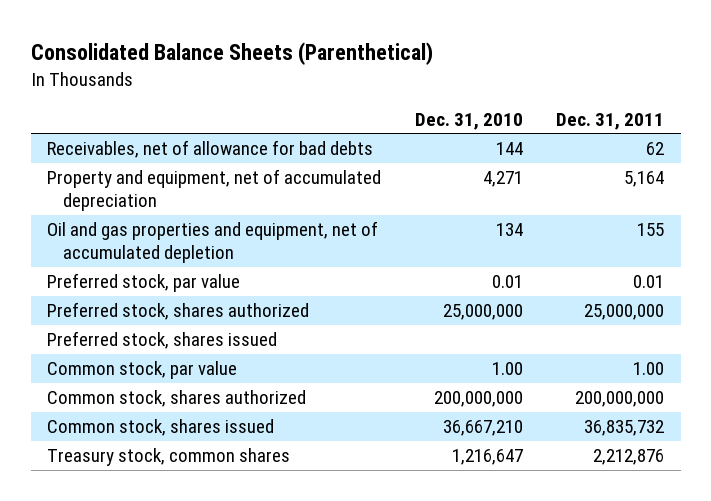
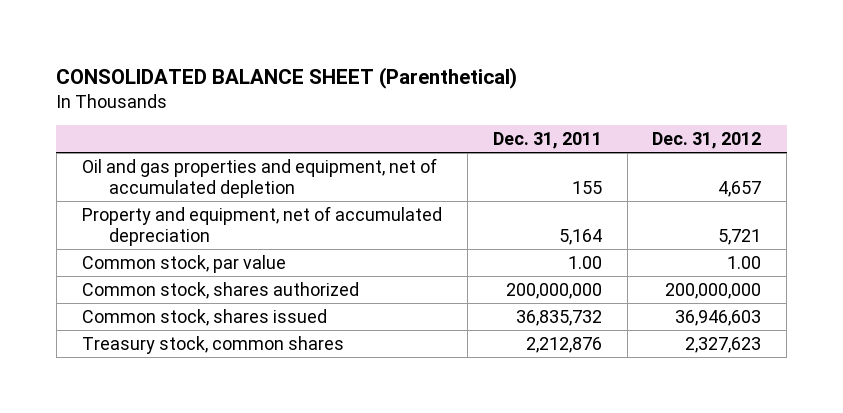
[30,42,433,66] Consolidated Balance Sheets (Parenthetical) -> [56,66,518,89] CONSOLIDATED BALANCE SHEET (Parenthetical)
[414,112,523,130] Dec. 31, 2010 -> none
none -> [652,132,762,150] Dec. 31, 2012
[47,139,374,158] Receivables, net of allowance for bad debts -> none
[47,272,241,292] Preferred stock, par value -> none
[47,301,310,320] Preferred stock, shares authorized -> none
[47,330,278,349] Preferred stock, shares issued -> none
[47,168,382,212] Property and equipment, net of accumulated depreciation -> [81,205,442,247] Property and equipment, net of accumulated depreciation

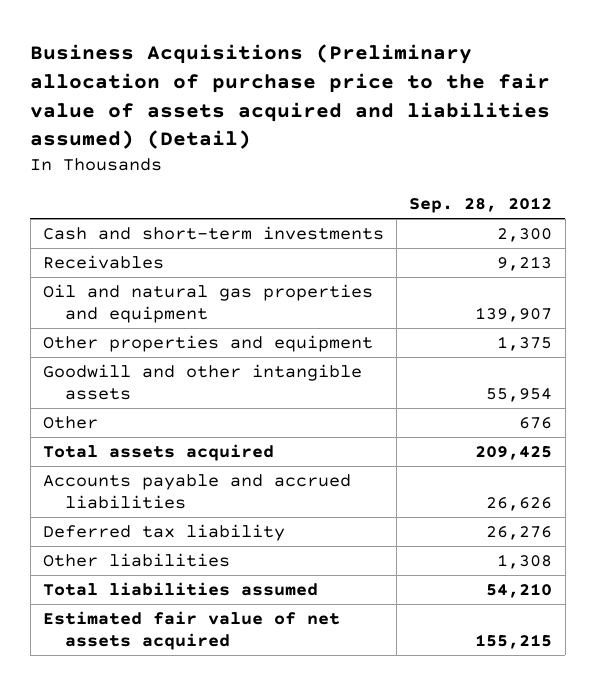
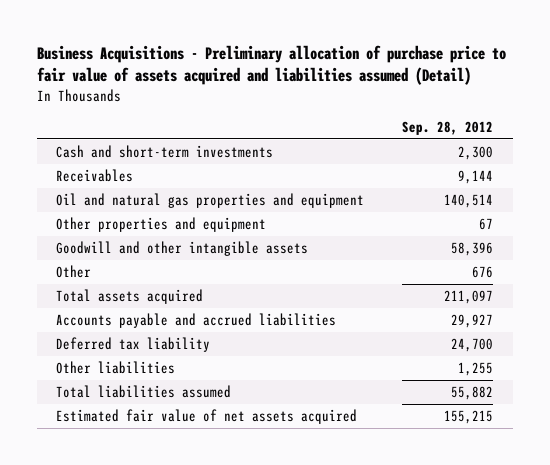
[30,43,551,150] Business Acquisitions (Preliminary allocation of purchase price to the fair value of assets acquired and liabilities assumed) (Detail) -> [36,45,506,86] Business Acquisitions - Preliminary allocation of purchase price to fair value of assets acquired and liabilities assumed (Detail)
[497,255,553,271] 9,213 -> [458,169,494,184] 9,144
[475,306,553,322] 139,907 -> [444,193,494,208] 140,514
[497,335,553,351] 1,375 -> [479,217,494,230] 67
[486,387,553,402] 55,954 -> [451,241,494,256] 58,396
[475,445,553,460] 209,425 -> [444,289,494,304] 211,097
[486,496,553,511] 26,626 -> [451,313,494,328] 29,927
[486,525,553,540] 26,276 -> [451,337,494,352] 24,700
[497,553,553,569] 1,308 -> [458,361,494,376] 1,255
[486,582,553,598] 54,210 -> [451,385,494,400] 55,882

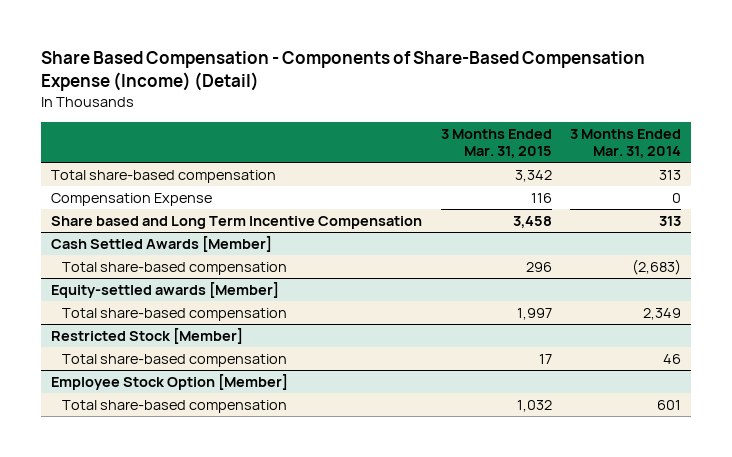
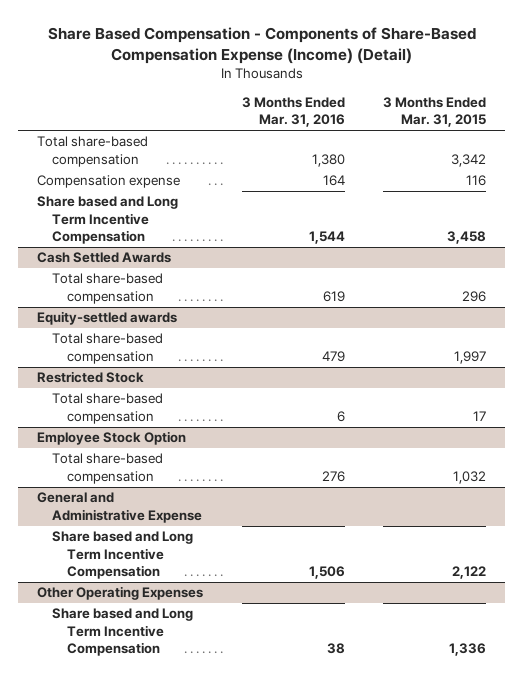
[570,128,682,159] 3 Months Ended Mar. 31, 2014 -> none
none -> [241,96,345,128] 3 Months Ended Mar. 31, 2016
[50,193,212,207] Compensation Expense -> [37,175,181,189] Compensation expense
[50,236,272,253] Cash Settled Awards [Member] -> [37,252,172,264] Cash Settled Awards
[50,282,279,299] Equity-settled awards [Member] -> [37,311,178,326] Equity-settled awards
[50,328,243,345] Restricted Stock [Member] -> [37,371,145,384] Restricted Stock
[50,374,288,391] Employee Stock Option [Member] -> [37,431,187,446] Employee Stock Option
none -> [37,492,203,523] General and Administrative Expense
none -> [52,531,194,580] Share based and Long Term Incentive Compensation
none -> [37,586,204,601] Other Operating Expenses
none -> [52,608,194,657] Share based and Long Term Incentive Compensation

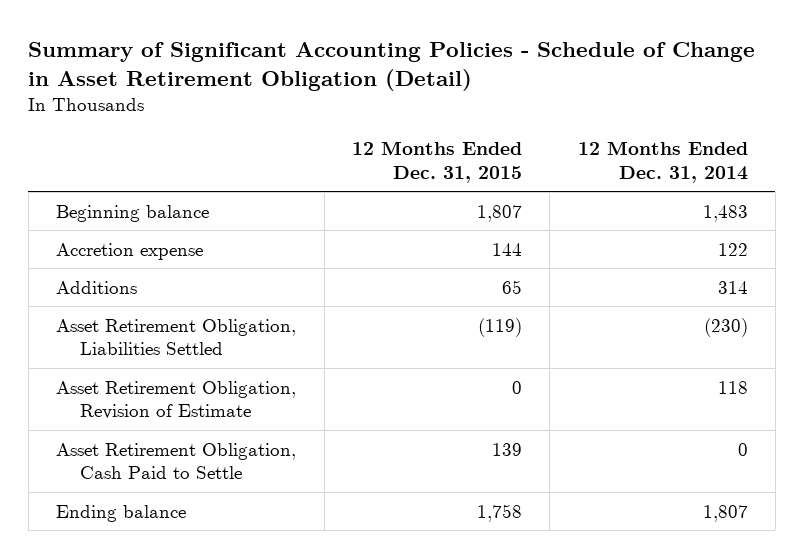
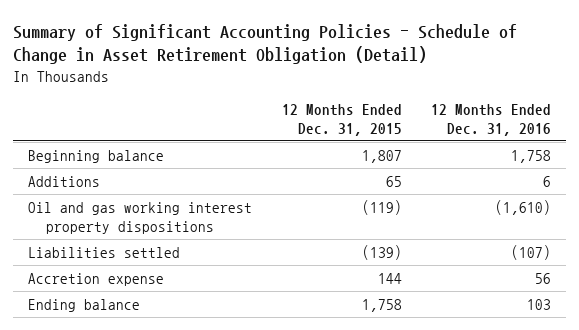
[577,141,748,183] 12 Months Ended Dec. 31, 2014 -> none
none -> [431,103,552,136] 12 Months Ended Dec. 31, 2016
[56,380,297,419] Asset Retirement Obligation, Revision of Estimate -> none
[56,442,297,479] Asset Retirement Obligation, Cash Paid to Settle -> none
[56,318,297,355] Asset Retirement Obligation, Liabilities Settled -> [27,201,252,234] Oil and gas working interest property dispositions
none -> [27,246,180,258] Liabilities settled
[56,242,204,260] Accretion expense -> [27,272,164,286] Accretion expense

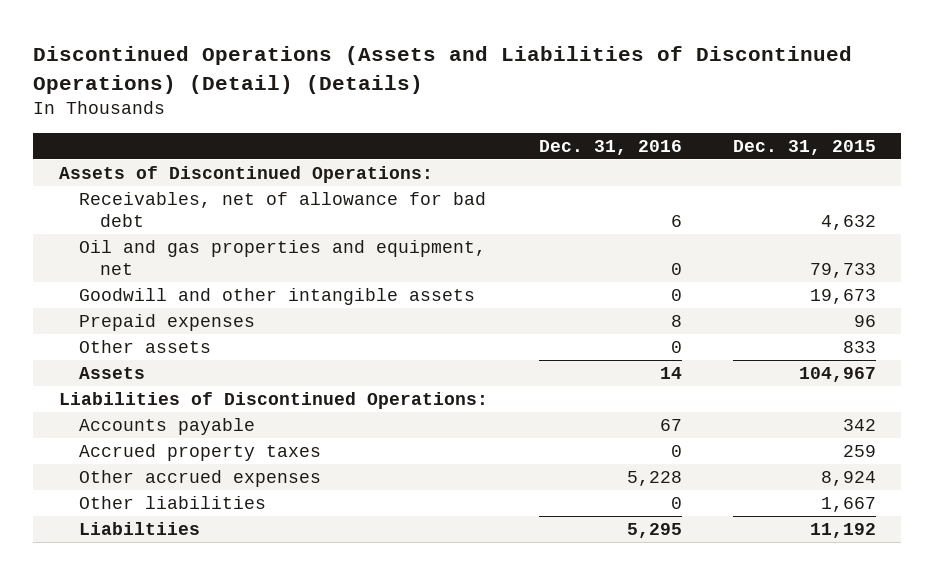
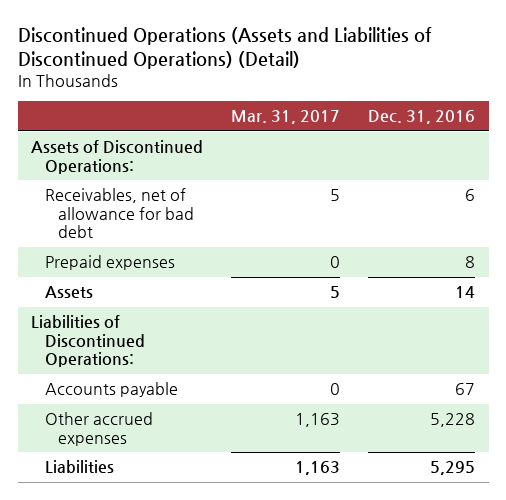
[33,46,853,94] Discontinued Operations (Assets and Liabilities of Discontinued Operations) (Detail) (Details) -> [17,27,432,70] Discontinued Operations (Assets and Liabilities of Discontinued Operations) (Detail)
[732,139,876,155] Dec. 31, 2015 -> none
none -> [231,110,341,125] Mar. 31, 2017
[79,240,487,276] Oil and gas properties and equipment, net -> none
[79,288,476,306] Goodwill and other intangible assets -> none
[79,340,212,354] Other assets -> none
[79,444,322,462] Accrued property taxes -> none
[79,496,267,510] Other liabilities -> none
[79,522,201,536] Liabiltiies -> [44,460,114,474] Liabilities

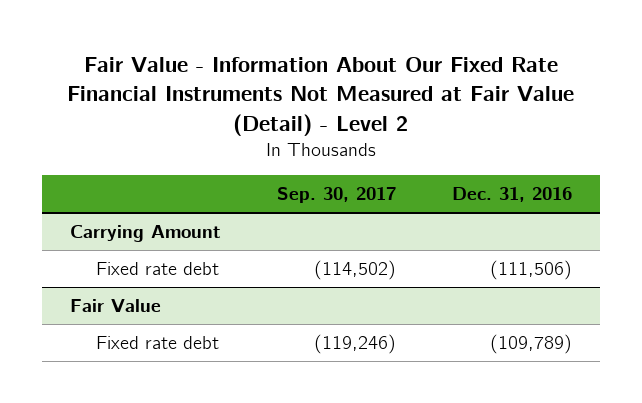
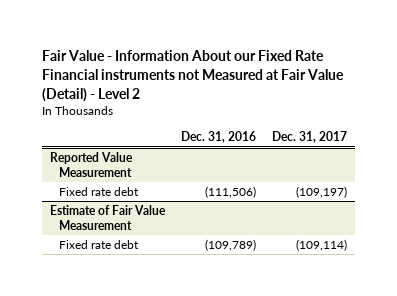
[66,56,574,136] Fair Value - Information About Our Fixed Rate Financial Instruments Not Measured at Fair Value (Detail) - Level 2 -> [42,50,345,102] Fair Value - Information About our Fixed Rate Financial instruments not Measured at Fair Value (Detail) - Level 2
[276,187,396,204] Sep. 30, 2017 -> none
none -> [271,131,347,144] Dec. 31, 2017
[70,225,222,243] Carrying Amount -> [50,151,134,177] Reported Value Measurement
[70,299,162,313] Fair Value -> [50,204,167,230] Estimate of Fair Value Measurement

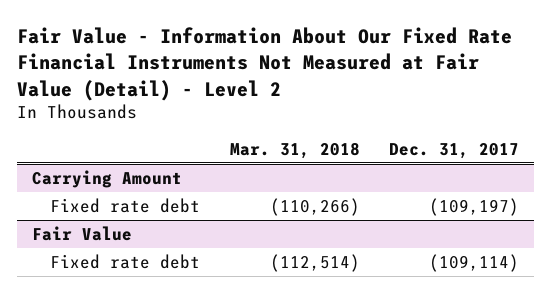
[42,50,345,102] Fair Value - Information About our Fixed Rate Financial instruments not Measured at Fair Value (Detail) - Level 2 -> [16,27,512,101] Fair Value - Information About Our Fixed Rate Financial Instruments Not Measured at Fair Value (Detail) - Level 2
[180,131,256,144] Dec. 31, 2016 -> none
none -> [229,142,360,160] Mar. 31, 2018
[50,151,134,177] Reported Value Measurement -> [31,169,182,188] Carrying Amount
[50,204,167,230] Estimate of Fair Value Measurement -> [31,225,132,241] Fair Value

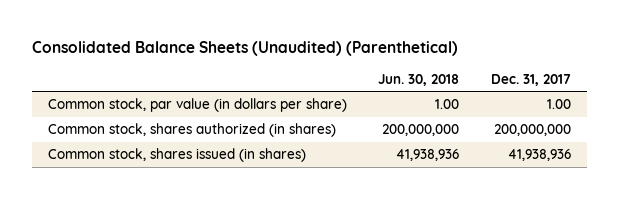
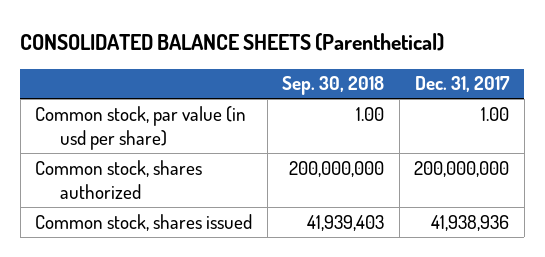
[31,41,458,57] Consolidated Balance Sheets (Unaudited) (Parenthetical) -> [20,32,445,51] CONSOLIDATED BALANCE SHEETS (Parenthetical)
[378,73,460,86] Jun. 30, 2018 -> none
none -> [282,76,385,96] Sep. 30, 2018
[47,98,347,113] Common stock, par value (in dollars per share) -> [35,105,247,150] Common stock, par value (in usd per share)
[47,123,336,138] Common stock, shares authorized (in shares) -> [35,159,203,199] Common stock, shares authorized
[47,148,306,163] Common stock, shares issued (in shares) -> [35,213,253,231] Common stock, shares issued

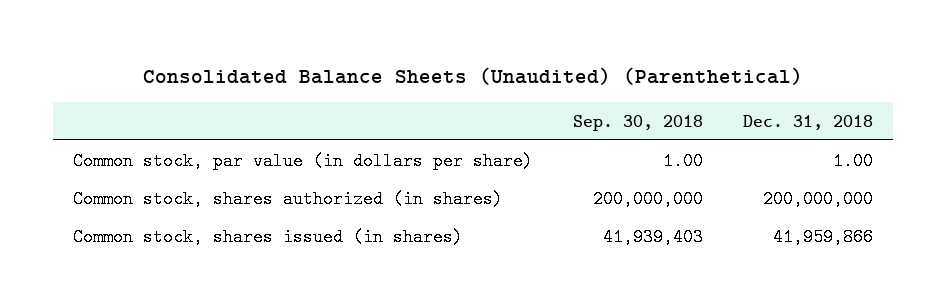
[20,32,445,51] CONSOLIDATED BALANCE SHEETS (Parenthetical) -> [143,67,804,86] Consolidated Balance Sheets (Unaudited) (Parenthetical)
[415,76,511,93] Dec. 31, 2017 -> none
none -> [743,114,874,130] Dec. 31, 2018
[35,105,247,150] Common stock, par value (in usd per share) -> [73,151,534,170] Common stock, par value (in dollars per share)
[35,159,203,199] Common stock, shares authorized -> [73,189,504,208] Common stock, shares authorized (in shares)
[35,213,253,231] Common stock, shares issued -> [73,227,464,246] Common stock, shares issued (in shares)

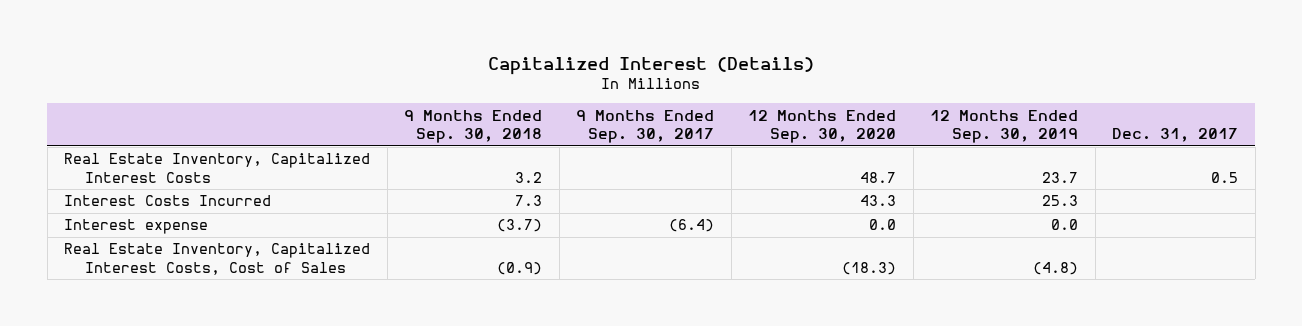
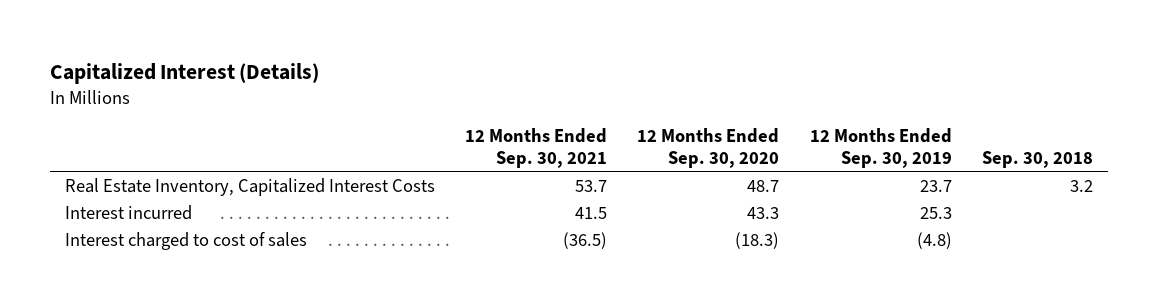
[404,109,543,144] 9 Months Ended Sep. 30, 2018 -> none
[576,109,715,144] 9 Months Ended Sep. 30, 2017 -> none
[1112,128,1239,143] Dec. 31, 2017 -> none
none -> [465,128,608,169] 12 Months Ended Sep. 30, 2021
none -> [982,151,1094,169] Sep. 30, 2018
[64,219,209,235] Interest expense -> none
[64,195,272,207] Interest Costs Incurred -> [64,204,192,220] Interest incurred
[64,243,371,275] Real Estate Inventory, Capitalized Interest Costs, Cost of Sales -> [64,231,307,250] Interest charged to cost of sales

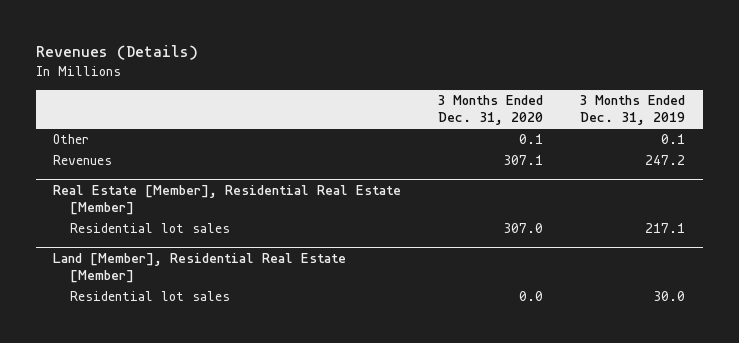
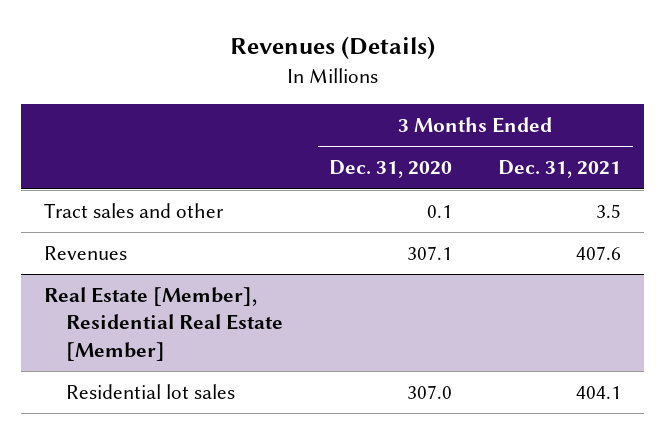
[579,95,686,126] 3 Months Ended Dec. 31, 2019 -> none
none -> [498,160,622,179] Dec. 31, 2021
[53,134,90,145] Other -> [44,203,225,219] Tract sales and other
[53,252,347,283] Land [Member], Residential Real Estate [Member] -> none
[69,291,230,302] Residential lot sales -> none

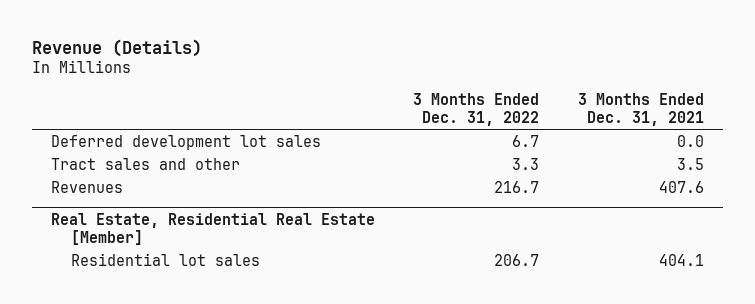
[229,36,435,60] Revenues (Details) -> [31,39,202,58] Revenue (Details)
[329,160,453,179] Dec. 31, 2020 -> none
none -> [413,92,540,126] 3 Months Ended Dec. 31, 2022
none -> [50,134,321,150] Deferred development lot sales
[44,287,284,361] Real Estate [Member], Residential Real Estate [Member] -> [50,212,375,245] Real Estate, Residential Real Estate [Member]

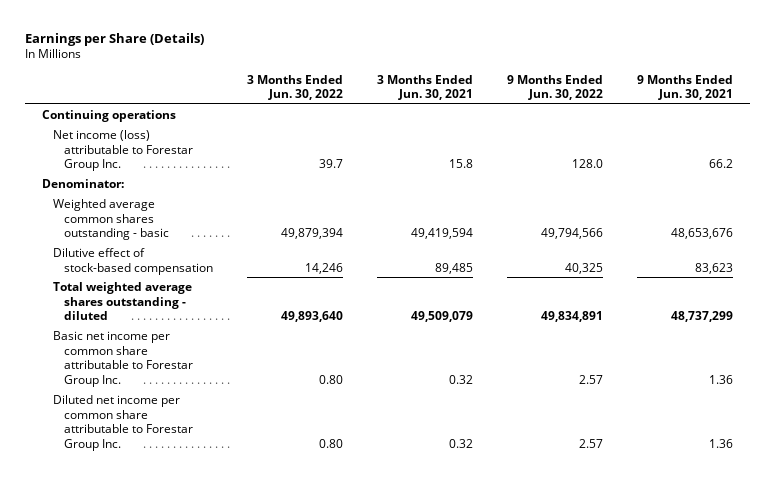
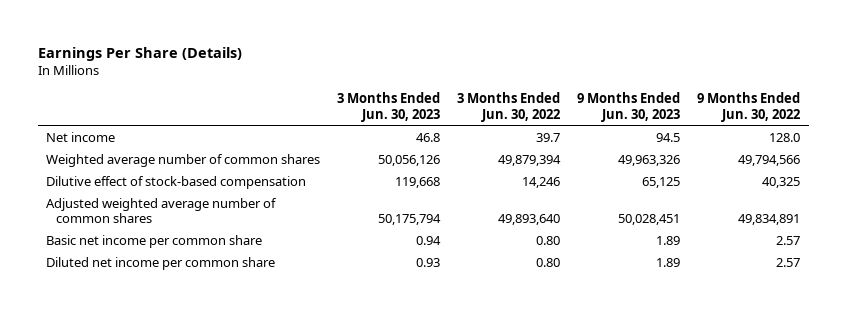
[24,32,204,46] Earnings per Share (Details) -> [37,46,242,61] Earnings Per Share (Details)
[376,74,473,101] 3 Months Ended Jun. 30, 2021 -> none
[637,74,734,101] 9 Months Ended Jun. 30, 2021 -> none
none -> [337,92,441,122] 3 Months Ended Jun. 30, 2023
none -> [577,92,681,122] 9 Months Ended Jun. 30, 2023
[41,109,176,122] Continuing operations -> none
[41,178,124,188] Denominator: -> none
[52,129,193,172] Net income (loss) attributable to Forestar Group Inc. -> [46,131,116,142] Net income
[52,198,169,241] Weighted average common shares outstanding - basic -> [46,153,321,167] Weighted average number of common shares
[52,281,192,321] Total weighted average shares outstanding - diluted -> [46,197,278,223] Adjusted weighted average number of common shares
[52,330,193,387] Basic net income per common share attributable to Forestar Group Inc. -> [46,234,263,248] Basic net income per common share
[52,394,193,451] Diluted net income per common share attributable to Forestar Group Inc. -> [46,256,276,270] Diluted net income per common share

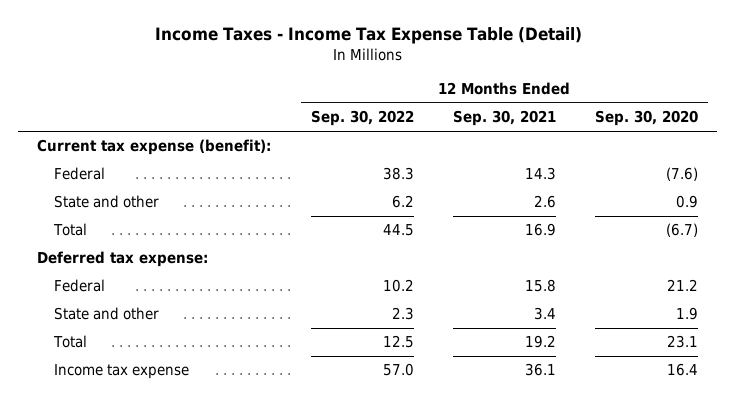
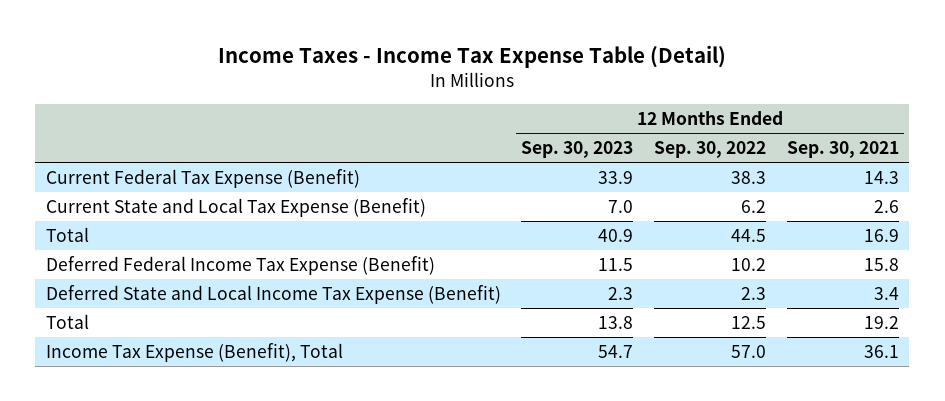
[594,110,698,127] Sep. 30, 2020 -> none
none -> [521,141,634,159] Sep. 30, 2023
[37,139,272,156] Current tax expense (benefit): -> none
[54,167,106,181] Federal -> [45,168,360,188] Current Federal Tax Expense (Benefit)
[54,195,160,209] State and other -> [45,197,426,217] Current State and Local Tax Expense (Benefit)
[37,251,209,268] Deferred tax expense: -> none
[54,279,106,293] Federal -> [45,255,435,275] Deferred Federal Income Tax Expense (Benefit)
[54,307,160,321] State and other -> [45,284,501,304] Deferred State and Local Income Tax Expense (Benefit)
[54,364,190,380] Income tax expense -> [45,342,343,362] Income Tax Expense (Benefit), Total

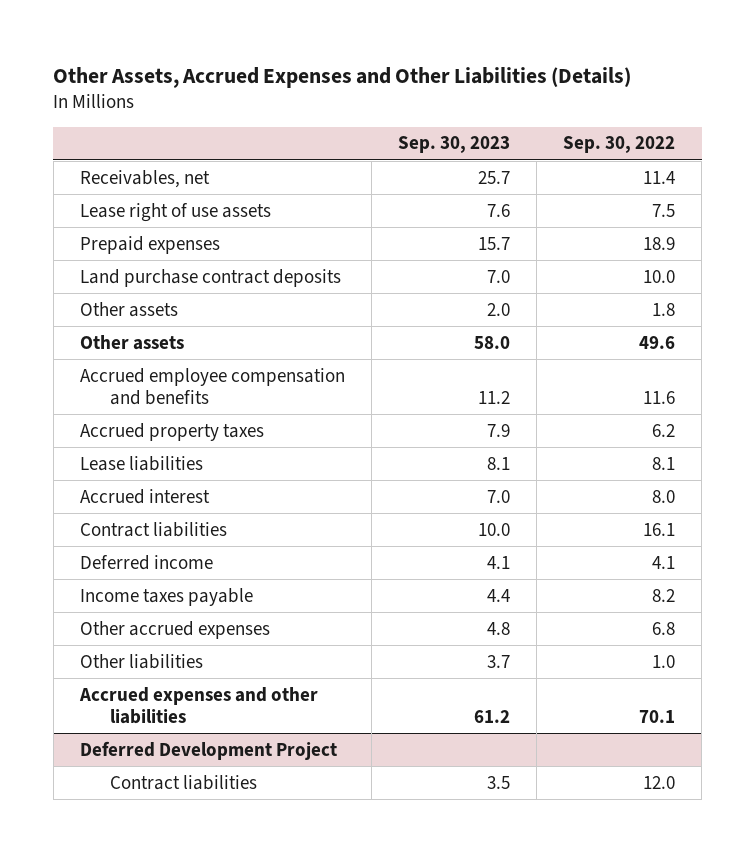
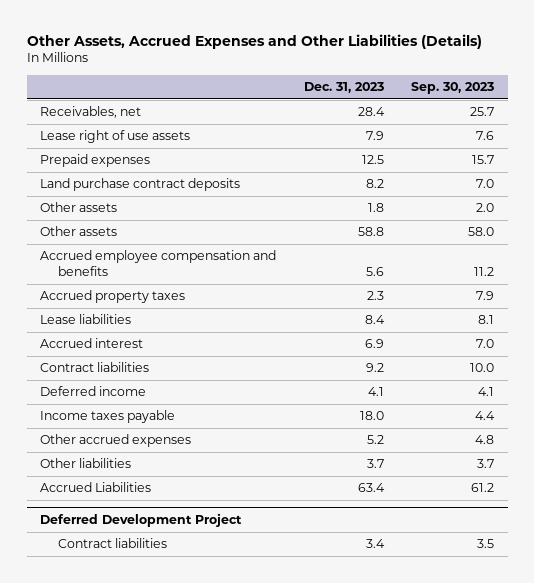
[563,136,676,154] Sep. 30, 2022 -> none
none -> [303,82,384,94] Dec. 31, 2023
[78,686,318,724] Accrued expenses and other liabilities -> [40,482,152,493] Accrued Liabilities

